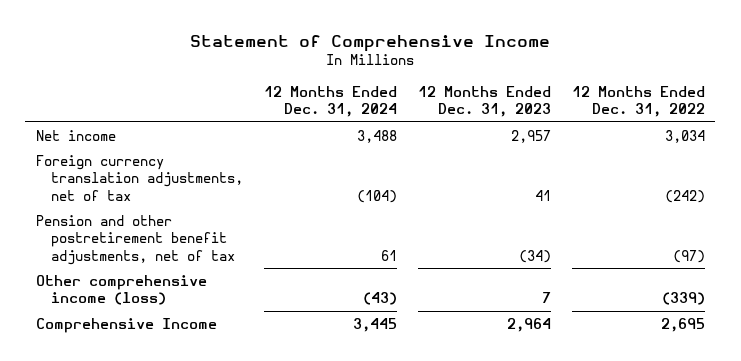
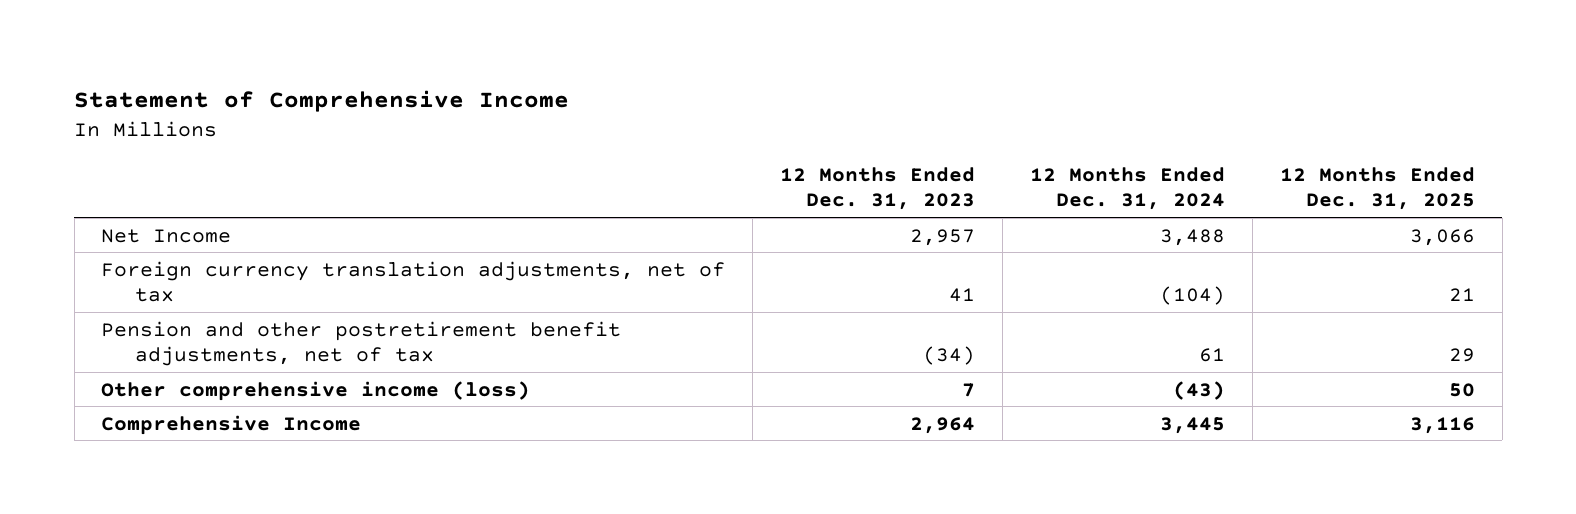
[571,85,705,118] 12 Months Ended Dec. 31, 2022 -> none
none -> [1279,166,1475,211] 12 Months Ended Dec. 31, 2025
[35,129,116,141] Net income -> [101,228,232,243] Net Income

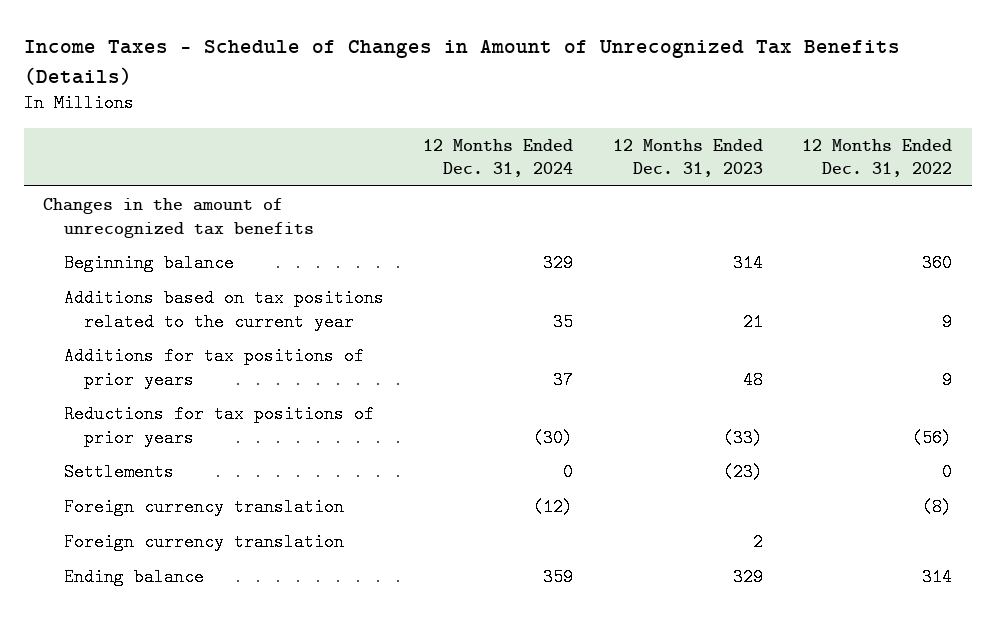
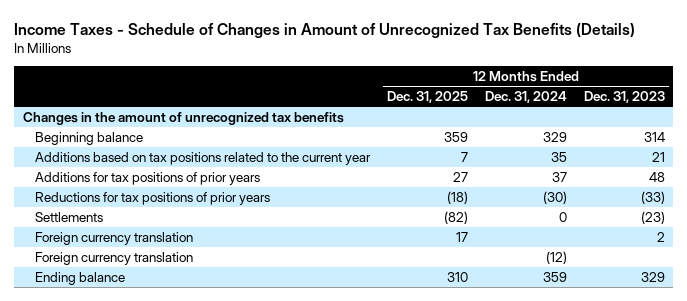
[802,138,953,178] 12 Months Ended Dec. 31, 2022 -> none
none -> [387,90,469,103] Dec. 31, 2025
[63,498,344,517] Foreign currency translation -> [35,251,194,265] Foreign currency translation

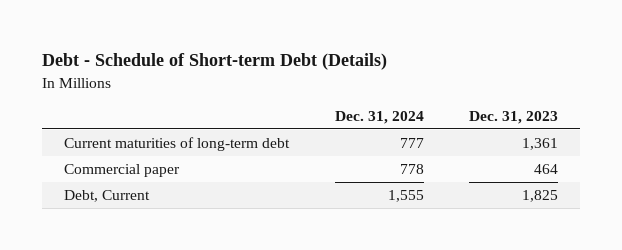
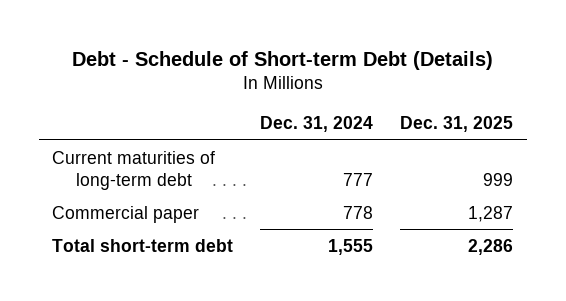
[468,111,558,125] Dec. 31, 2023 -> none
none -> [400,116,514,133] Dec. 31, 2025
[64,189,151,202] Debt, Current -> [52,238,234,252] Total short-term debt

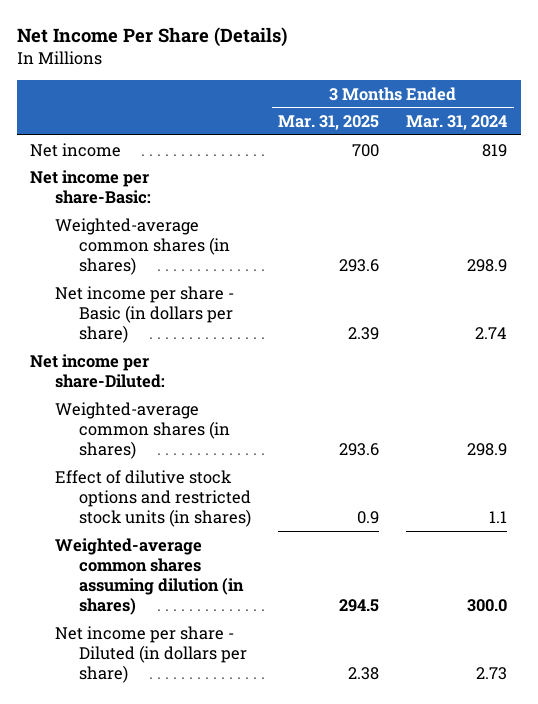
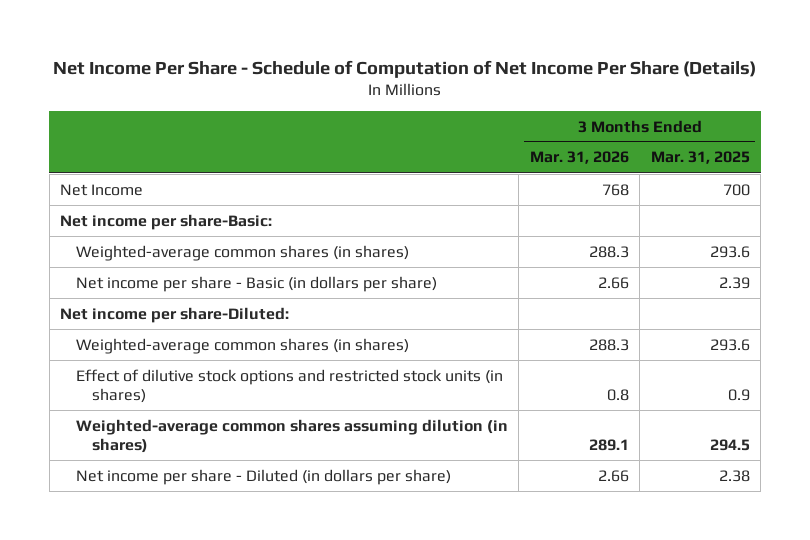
[16,26,287,47] Net Income Per Share (Details) -> [52,59,756,78] Net Income Per Share - Schedule of Computation of Net Income Per Share (Details)
[406,115,508,131] Mar. 31, 2024 -> none
none -> [529,151,629,165] Mar. 31, 2026
[30,142,122,157] Net income -> [60,183,144,196] Net Income

